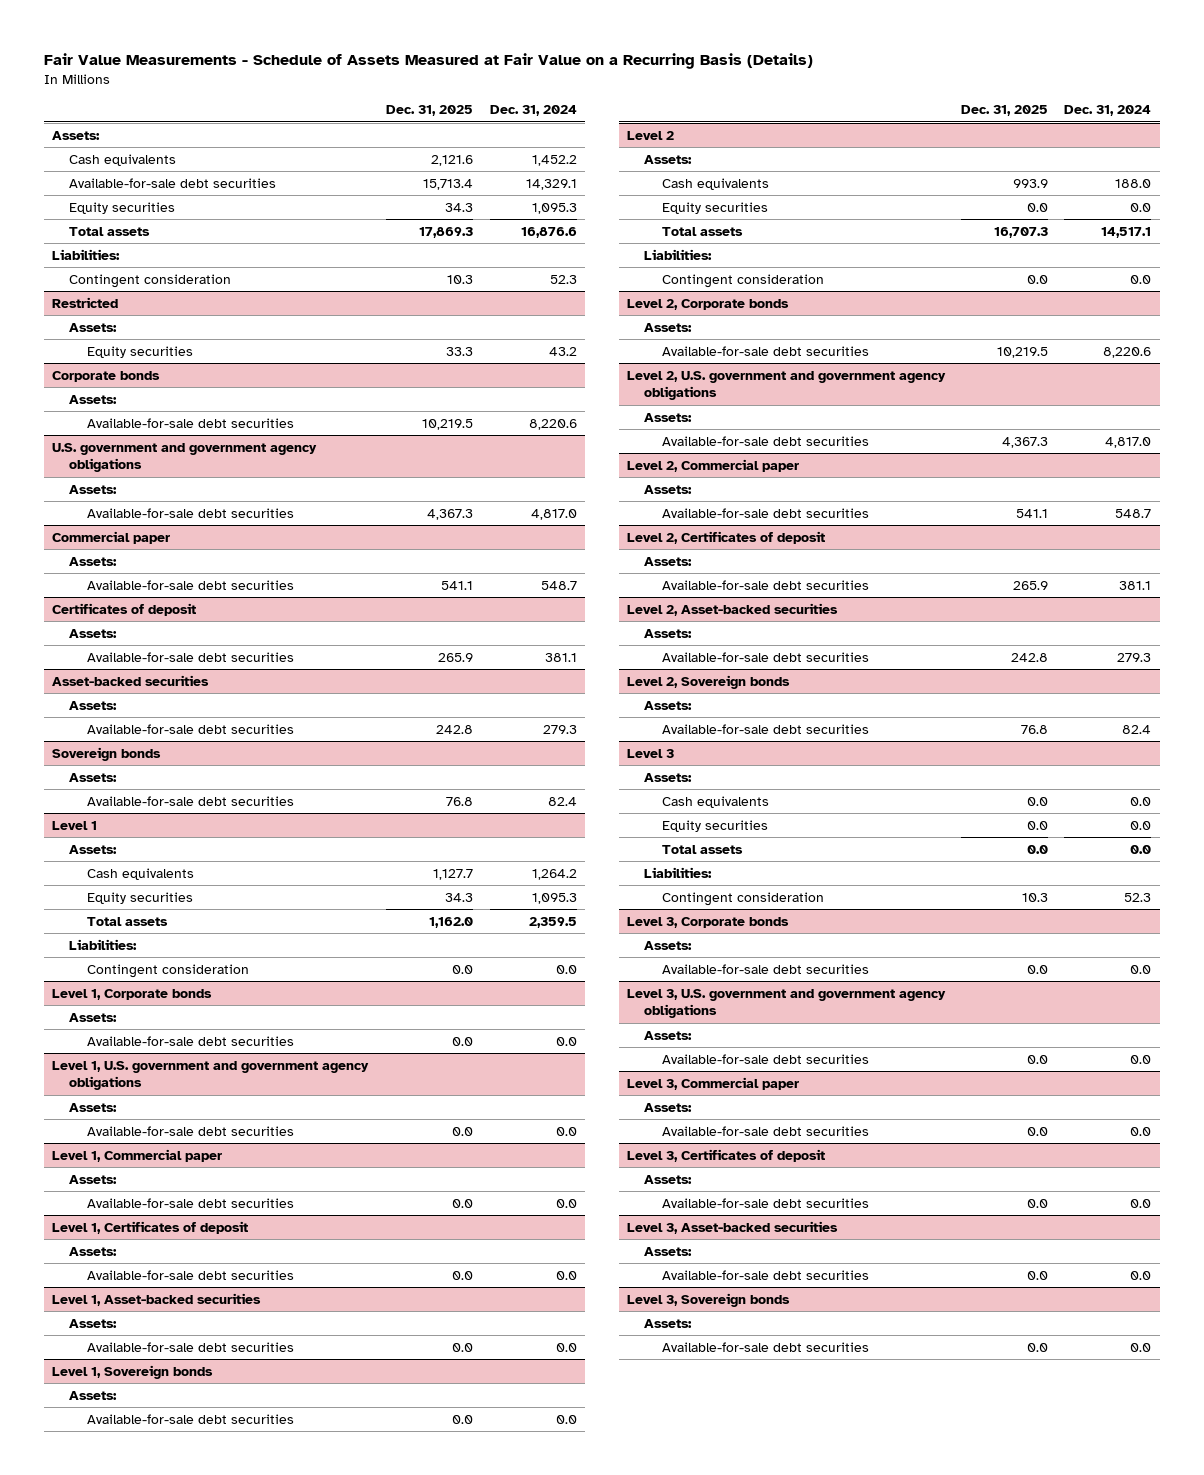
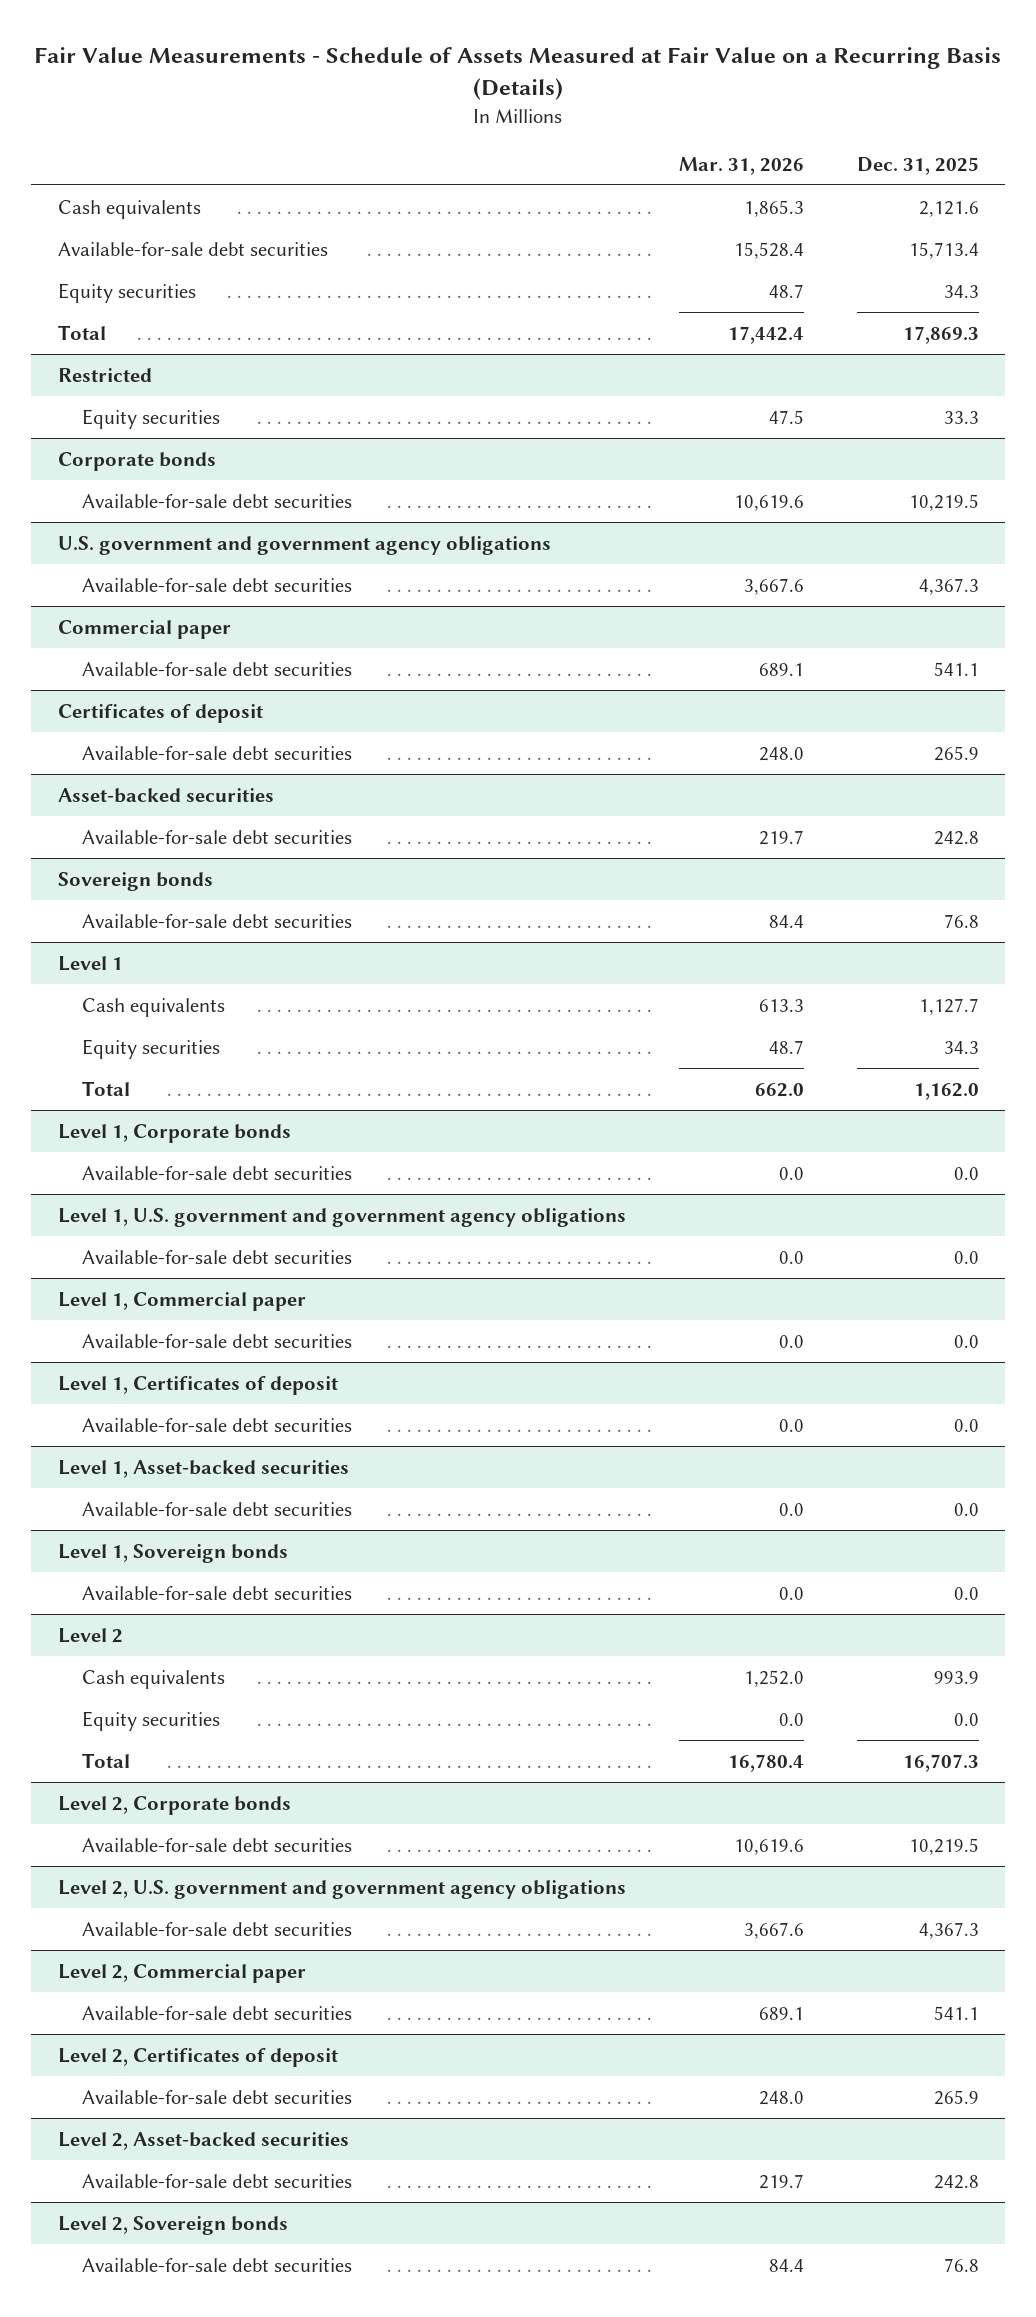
[489,105,577,117] Dec. 31, 2024 -> none
none -> [678,156,804,175] Mar. 31, 2026
[52,130,101,140] Assets: -> none
[52,248,121,260] Liabilities: -> none
[69,273,232,288] Contingent consideration -> none
[69,226,151,236] Total assets -> [57,324,106,340] Total
[69,322,118,332] Assets: -> none
[69,394,118,404] Assets: -> none
[69,484,118,494] Assets: -> none
[69,556,118,566] Assets: -> none
[69,628,118,638] Assets: -> none
[69,700,118,710] Assets: -> none
[69,772,118,782] Assets: -> none
[69,844,118,854] Assets: -> none
[69,938,138,950] Liabilities: -> none
[86,963,249,978] Contingent consideration -> none
[86,916,168,926] Total assets -> [82,1080,131,1096] Total
[69,1012,118,1022] Assets: -> none
[69,1102,118,1112] Assets: -> none
[69,1174,118,1184] Assets: -> none
[69,1246,118,1256] Assets: -> none
[69,1318,118,1328] Assets: -> none
[69,1390,118,1400] Assets: -> none
[644,154,693,164] Assets: -> none
[644,248,713,260] Liabilities: -> none
[661,273,824,288] Contingent consideration -> none
[661,226,743,236] Total assets -> [82,1752,131,1768] Total
[644,322,693,332] Assets: -> none
[644,412,693,422] Assets: -> none
[644,484,693,494] Assets: -> none
[644,556,693,566] Assets: -> none
[644,628,693,638] Assets: -> none
[644,700,693,710] Assets: -> none
[627,748,675,758] Level 3 -> none
[644,772,693,782] Assets: -> none
[661,795,769,808] Cash equivalents -> none
[661,819,768,832] Equity securities -> none
[661,844,743,854] Total assets -> none
[644,866,713,878] Liabilities: -> none
[661,891,824,906] Contingent consideration -> none
[627,916,790,928] Level 3, Corporate bonds -> none
[644,940,693,950] Assets: -> none
[661,963,869,974] Available-for-sale debt securities -> none
[627,988,947,1019] Level 3, U.S. government and government agency obligations -> none
[644,1030,693,1040] Assets: -> none
[661,1053,869,1064] Available-for-sale debt securities -> none
[627,1076,800,1090] Level 3, Commercial paper -> none
[644,1102,693,1112] Assets: -> none
[661,1125,869,1136] Available-for-sale debt securities -> none
[627,1148,826,1162] Level 3, Certificates of deposit -> none
[644,1174,693,1184] Assets: -> none
[661,1197,869,1208] Available-for-sale debt securities -> none
[627,1220,839,1234] Level 3, Asset-backed securities -> none
[644,1246,693,1256] Assets: -> none
[661,1269,869,1280] Available-for-sale debt securities -> none
[627,1292,791,1307] Level 3, Sovereign bonds -> none
[644,1318,693,1328] Assets: -> none
[661,1341,869,1352] Available-for-sale debt securities -> none

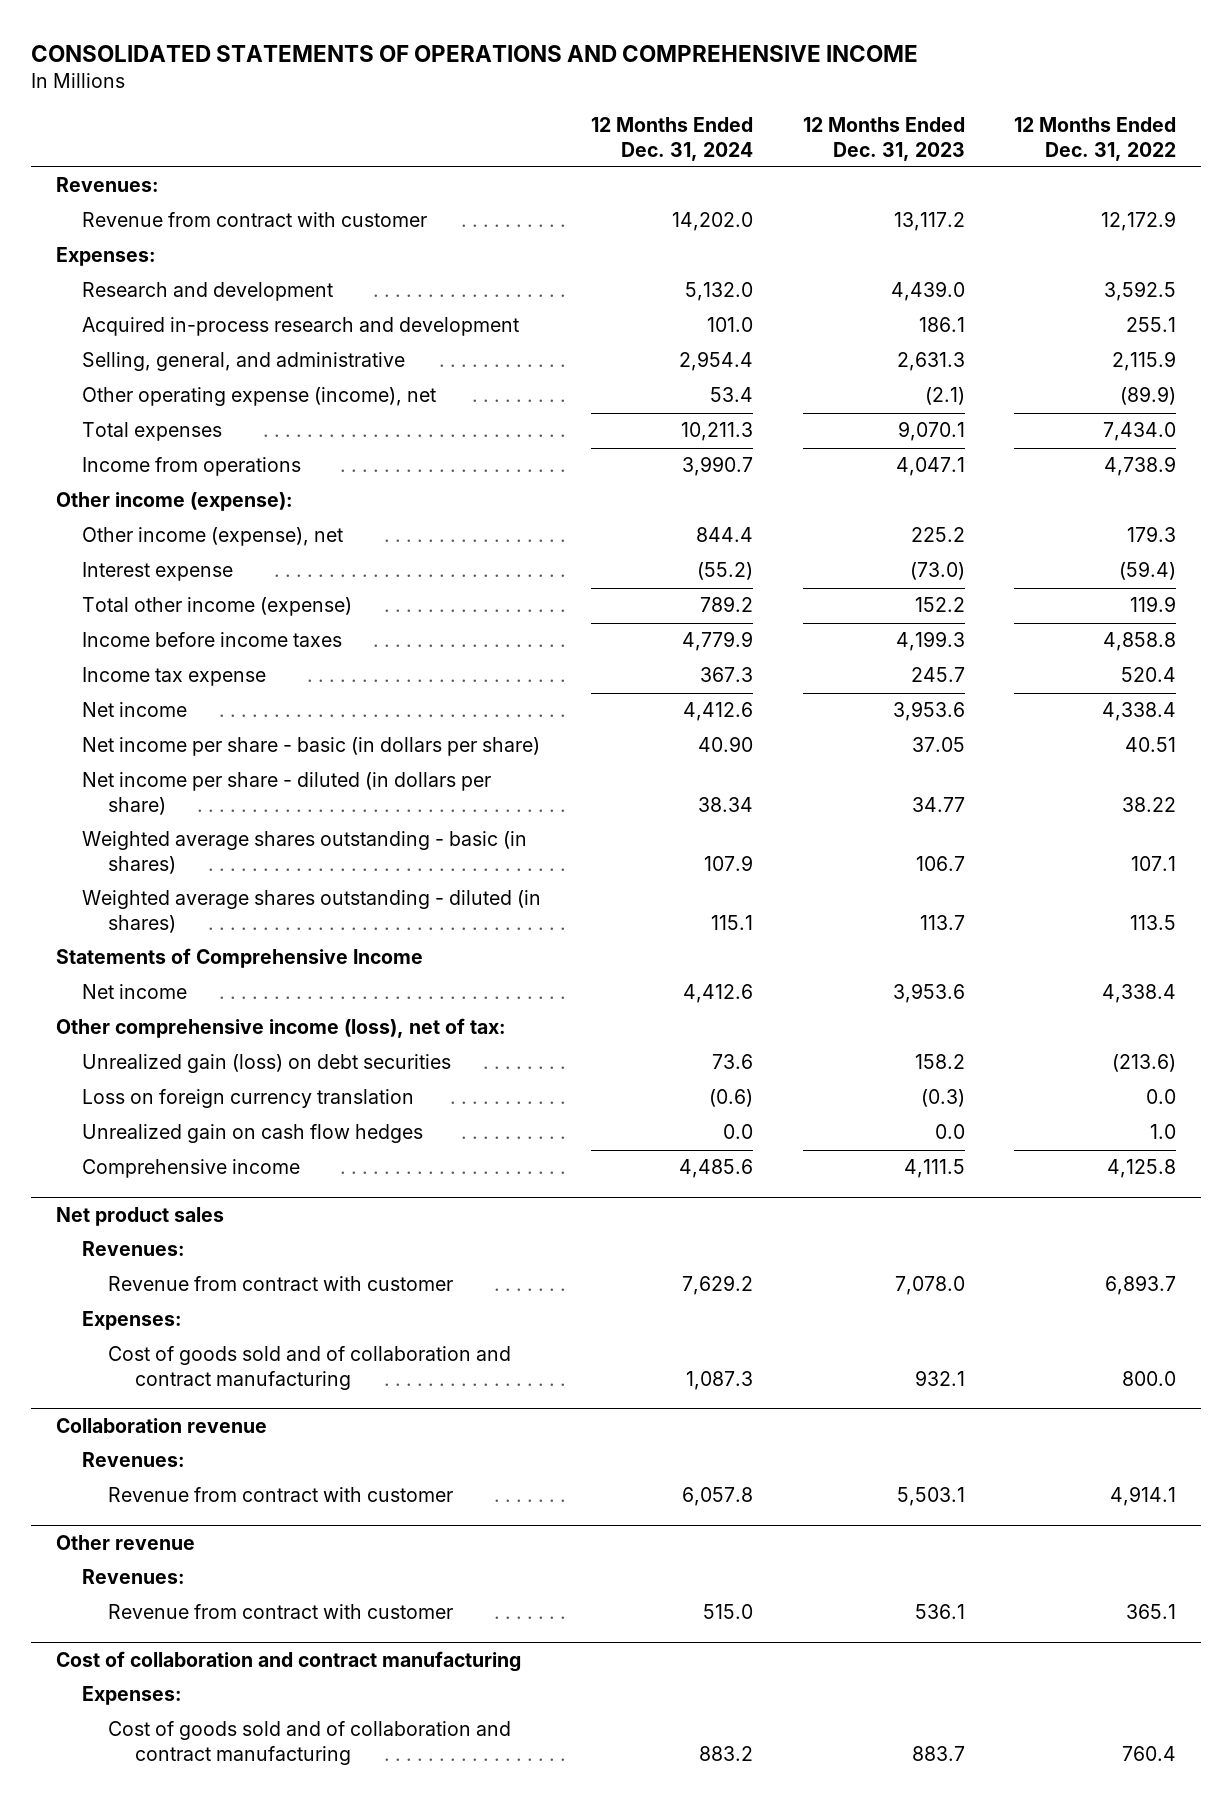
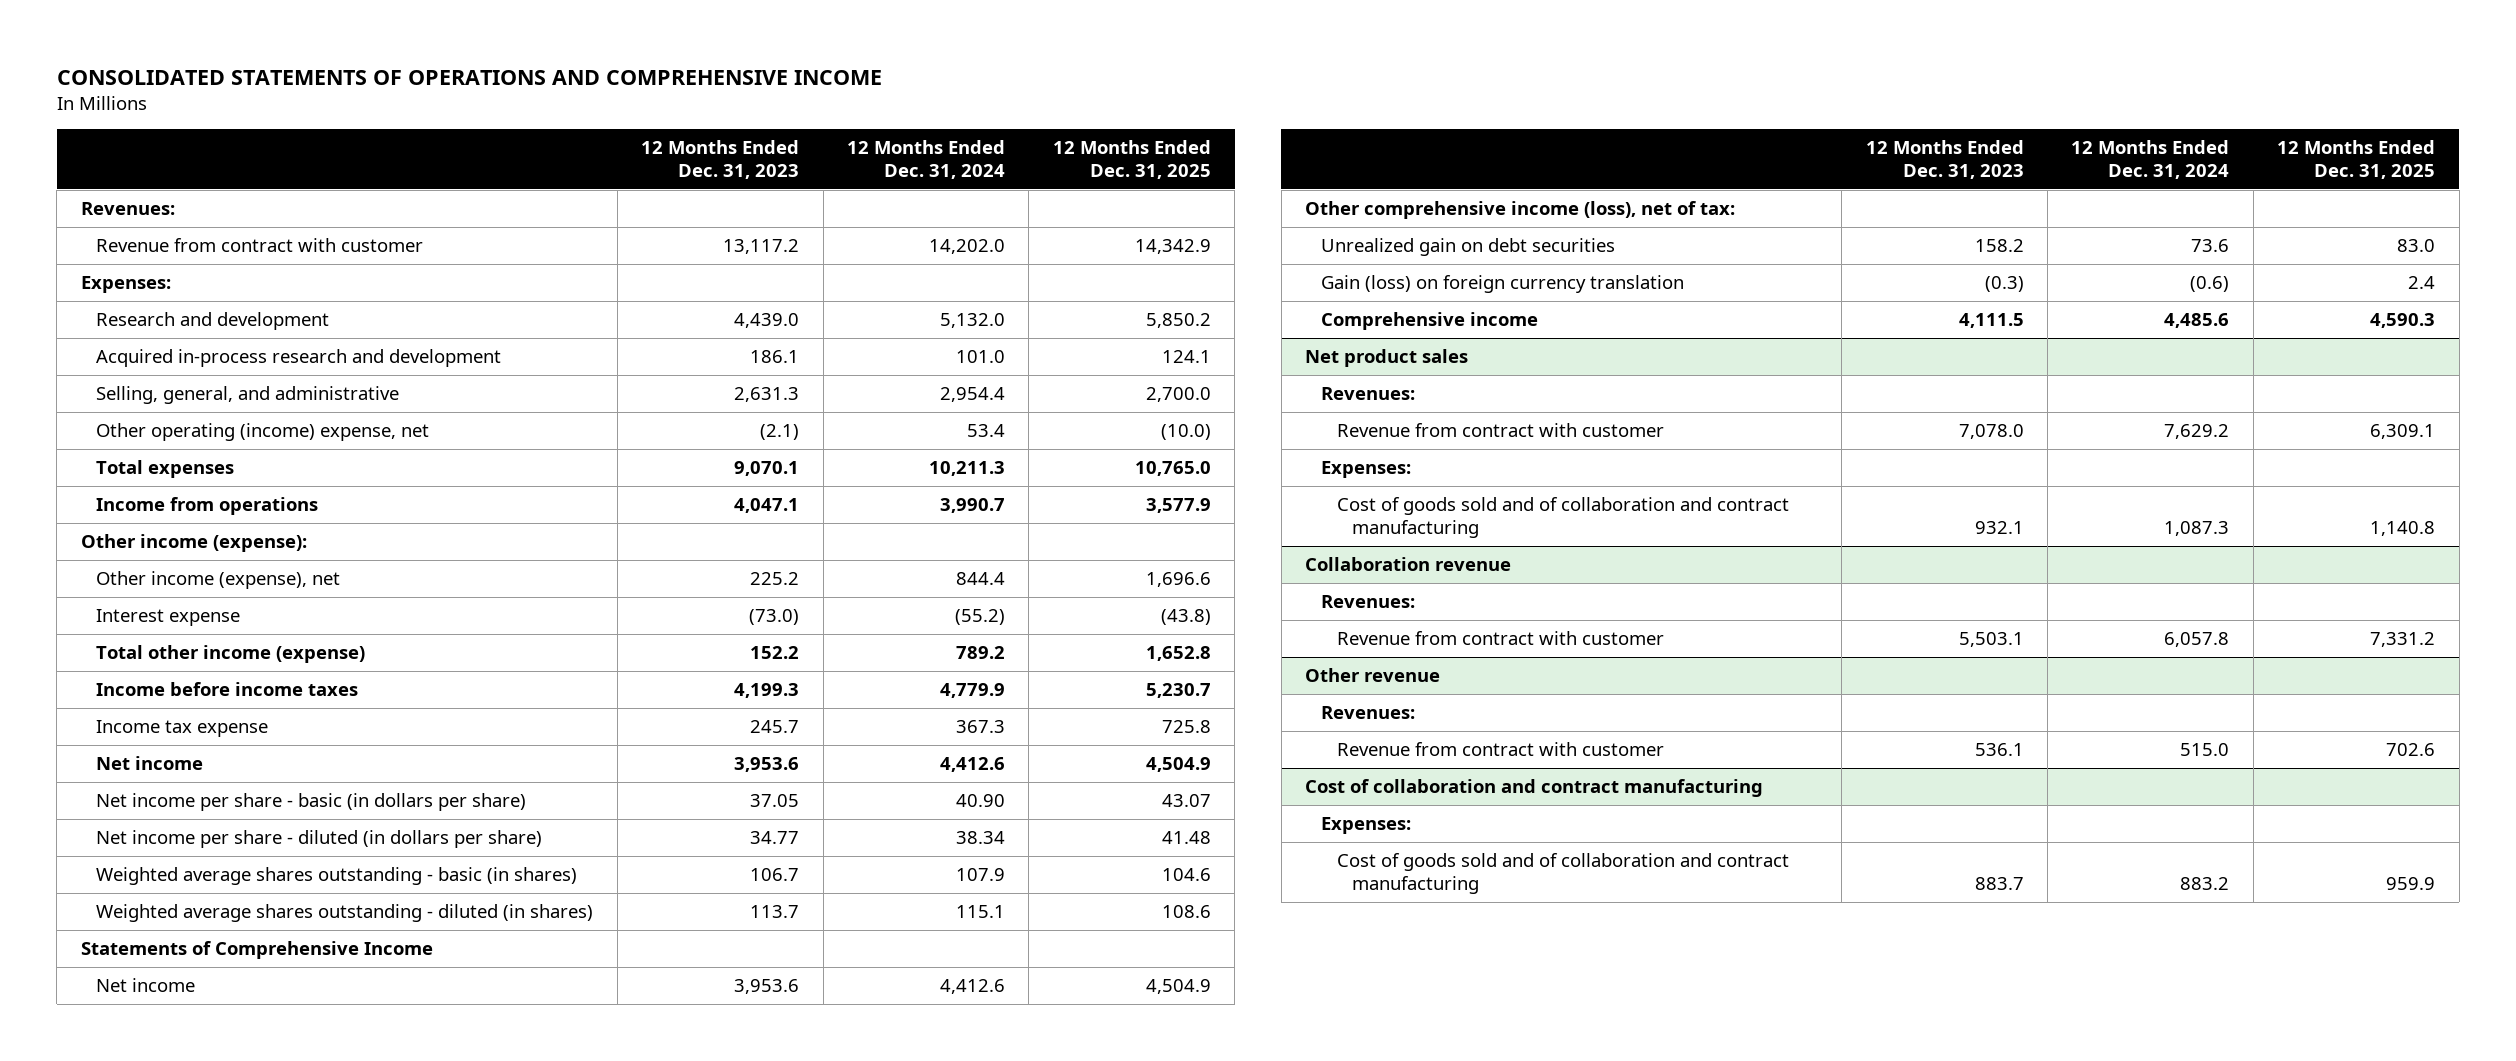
[1014,117,1177,161] 12 Months Ended Dec. 31, 2022 -> none
none -> [1052,140,1211,180] 12 Months Ended Dec. 31, 2025
[82,387,437,407] Other operating expense (income), net -> [96,423,430,442] Other operating (income) expense, net
[82,1124,424,1144] Unrealized gain on cash flow hedges -> none
[82,1054,452,1074] Unrealized gain (loss) on debt securities -> [1320,238,1615,257] Unrealized gain on debt securities
[82,1089,415,1109] Loss on foreign currency translation -> [1320,275,1684,294] Gain (loss) on foreign currency translation

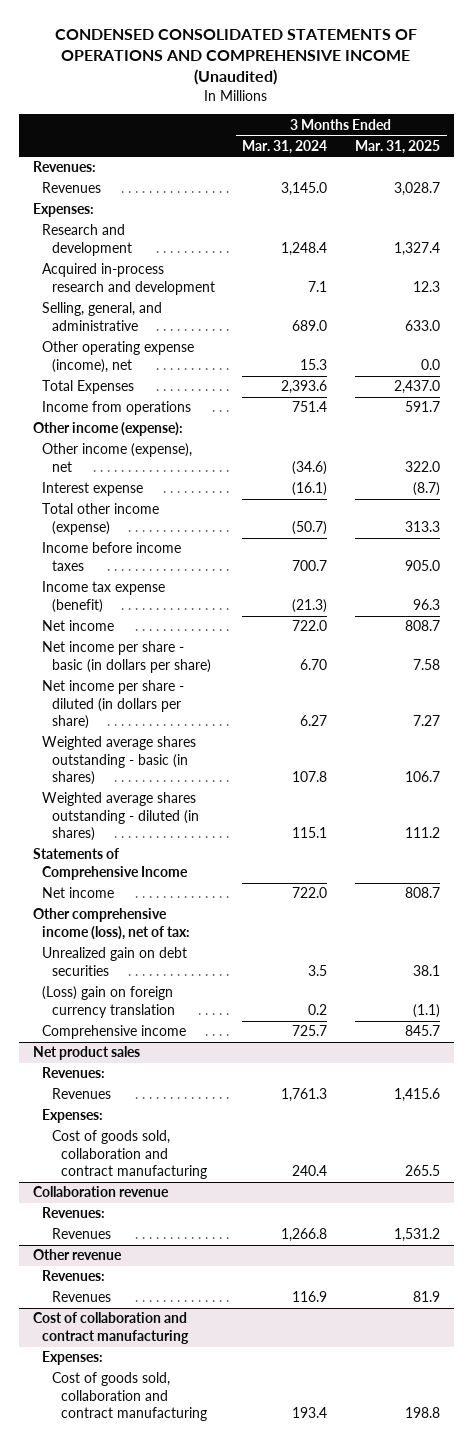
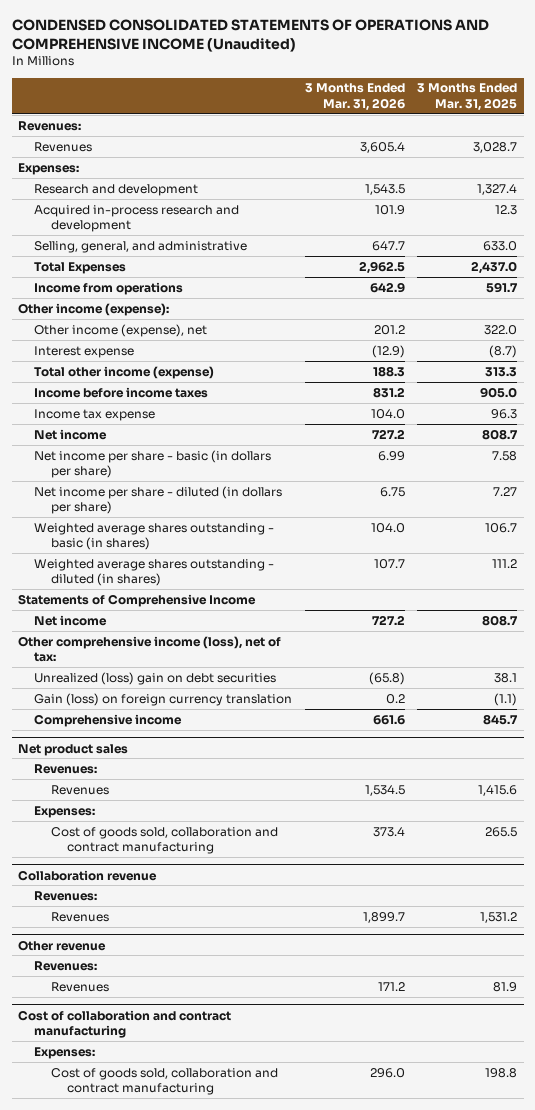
[242,139,328,154] Mar. 31, 2024 -> none
none -> [304,83,405,111] 3 Months Ended Mar. 31, 2026
[42,341,195,373] Other operating expense (income), net -> none
[42,581,166,613] Income tax expense (benefit) -> [34,408,156,421] Income tax expense
[42,947,188,976] Unrealized gain on debt securities -> [34,671,277,685] Unrealized (loss) gain on debt securities
[42,986,175,1018] (Loss) gain on foreign currency translation -> [34,692,293,706] Gain (loss) on foreign currency translation

